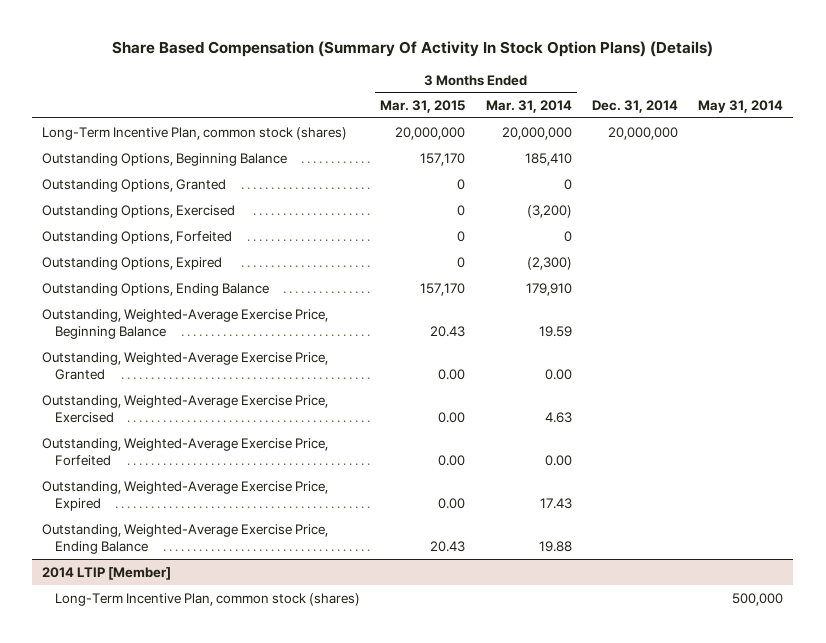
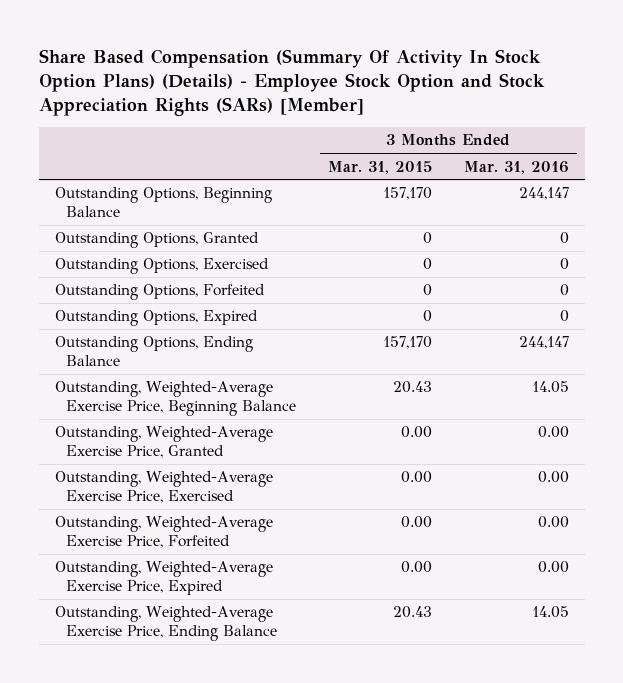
[111,41,713,58] Share Based Compensation (Summary Of Activity In Stock Option Plans) (Details) -> [38,48,545,117] Share Based Compensation (Summary Of Activity In Stock Option Plans) (Details) - Employee Stock Option and Stock Appreciation Rights (SARs) [Member]
[485,100,572,114] Mar. 31, 2014 -> none
[591,100,678,114] Dec. 31, 2014 -> none
[698,100,784,114] May 31, 2014 -> none
none -> [463,160,569,174] Mar. 31, 2016
[42,126,348,140] Long-Term Incentive Plan, common stock (shares) -> none
[42,566,172,580] 2014 LTIP [Member] -> none
[54,592,360,606] Long-Term Incentive Plan, common stock (shares) -> none

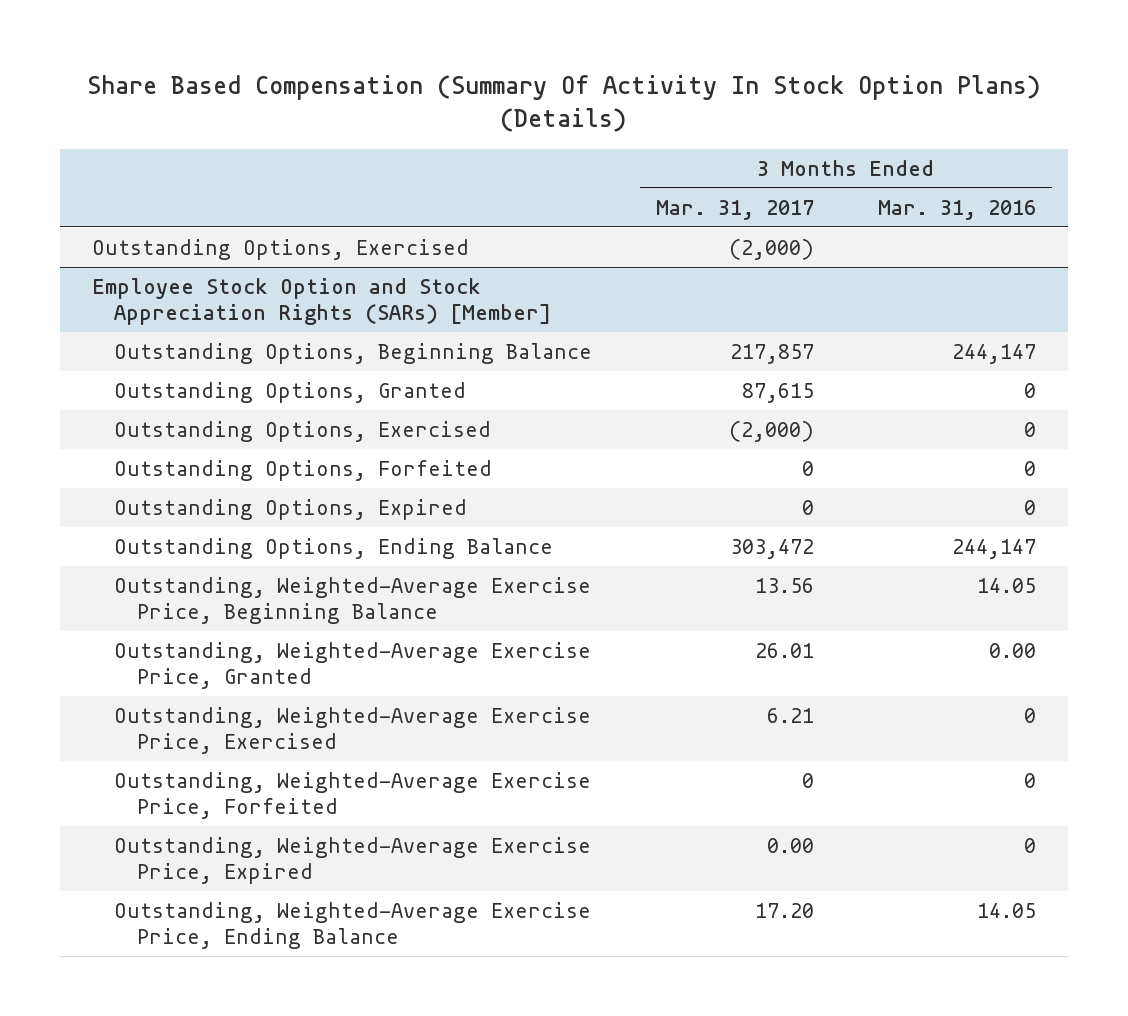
[38,48,545,117] Share Based Compensation (Summary Of Activity In Stock Option Plans) (Details) - Employee Stock Option and Stock Appreciation Rights (SARs) [Member] -> [87,74,1042,133] Share Based Compensation (Summary Of Activity In Stock Option Plans) (Details)
[327,160,432,174] Mar. 31, 2015 -> none
none -> [656,199,815,220] Mar. 31, 2017
none -> [91,238,469,260] Outstanding Options, Exercised
none -> [91,277,552,326] Employee Stock Option and Stock Appreciation Rights (SARs) [Member]
[537,471,569,484] 0.00 -> [1024,707,1037,723] 0
[537,516,569,529] 0.00 -> [1024,772,1037,788] 0
[537,561,569,574] 0.00 -> [1024,837,1037,853] 0

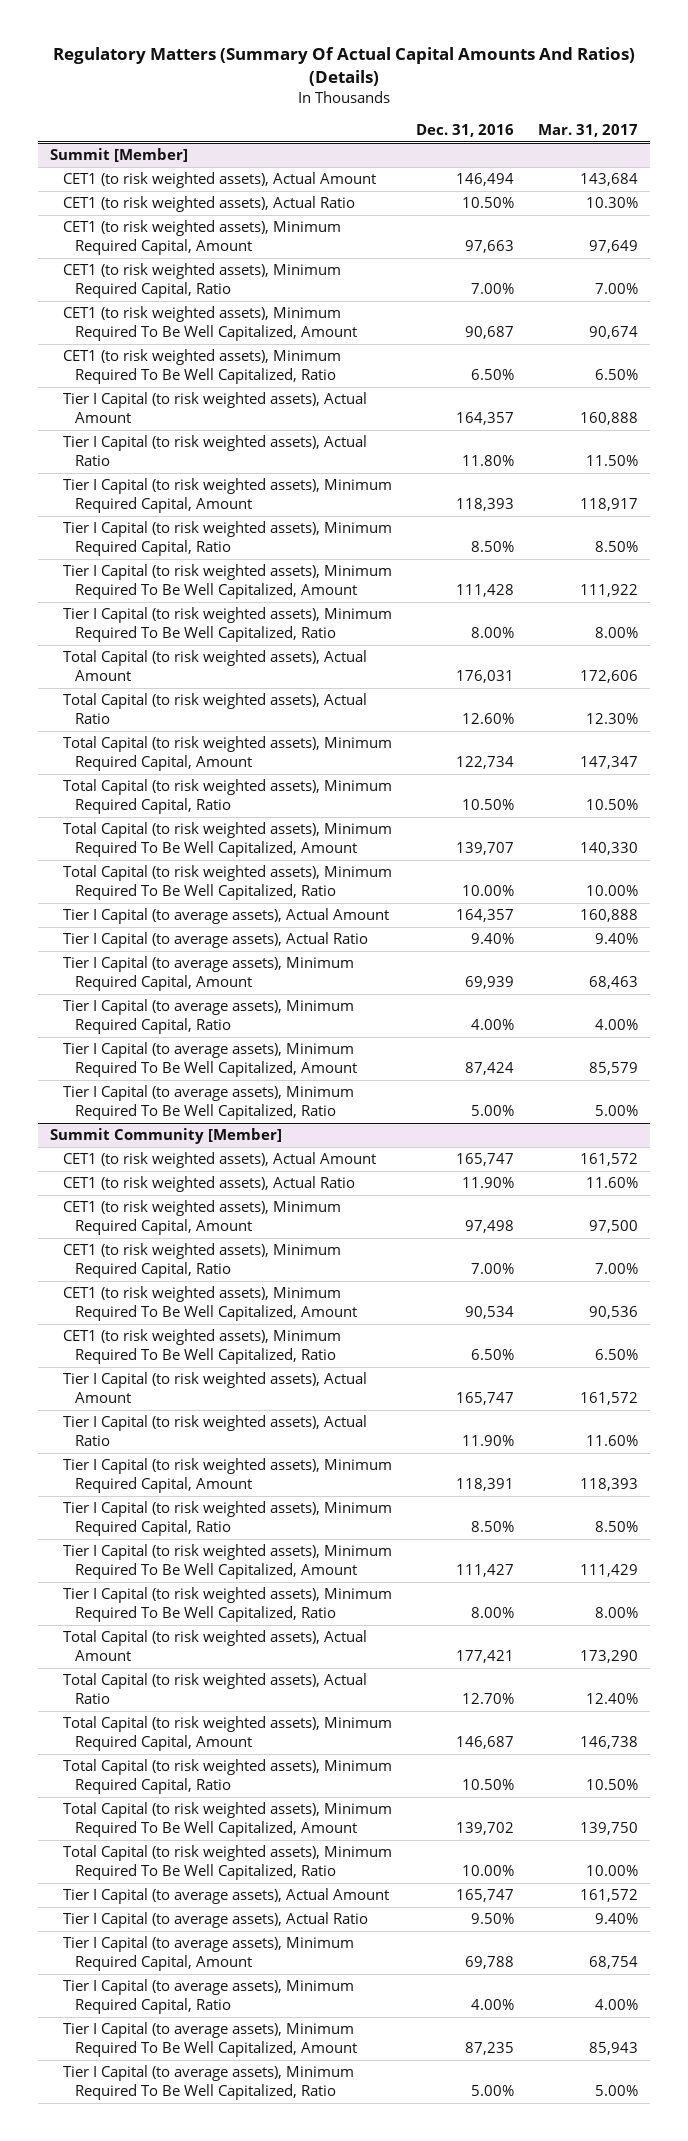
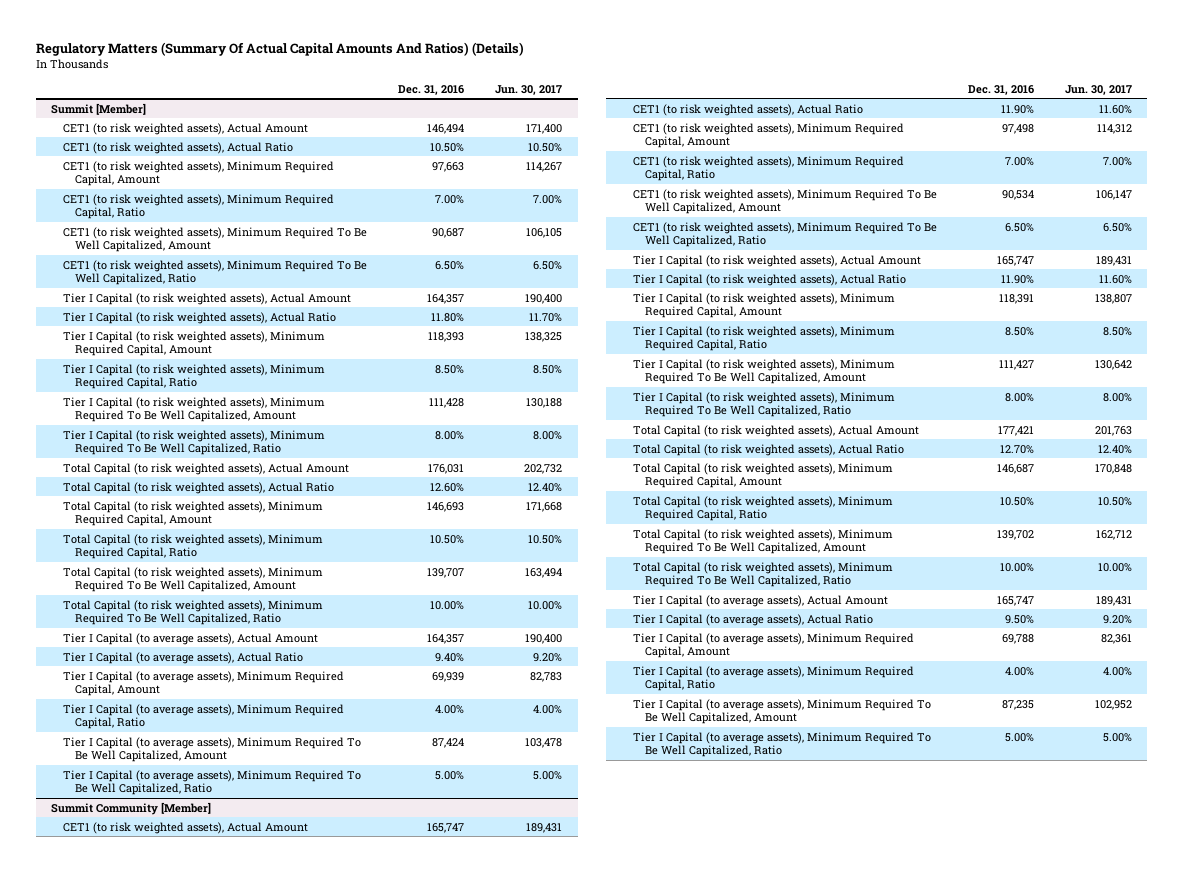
[537,123,638,137] Mar. 31, 2017 -> none
none -> [495,84,563,95] Jun. 30, 2017
[455,756,514,770] 122,734 -> [427,501,465,512] 146,693

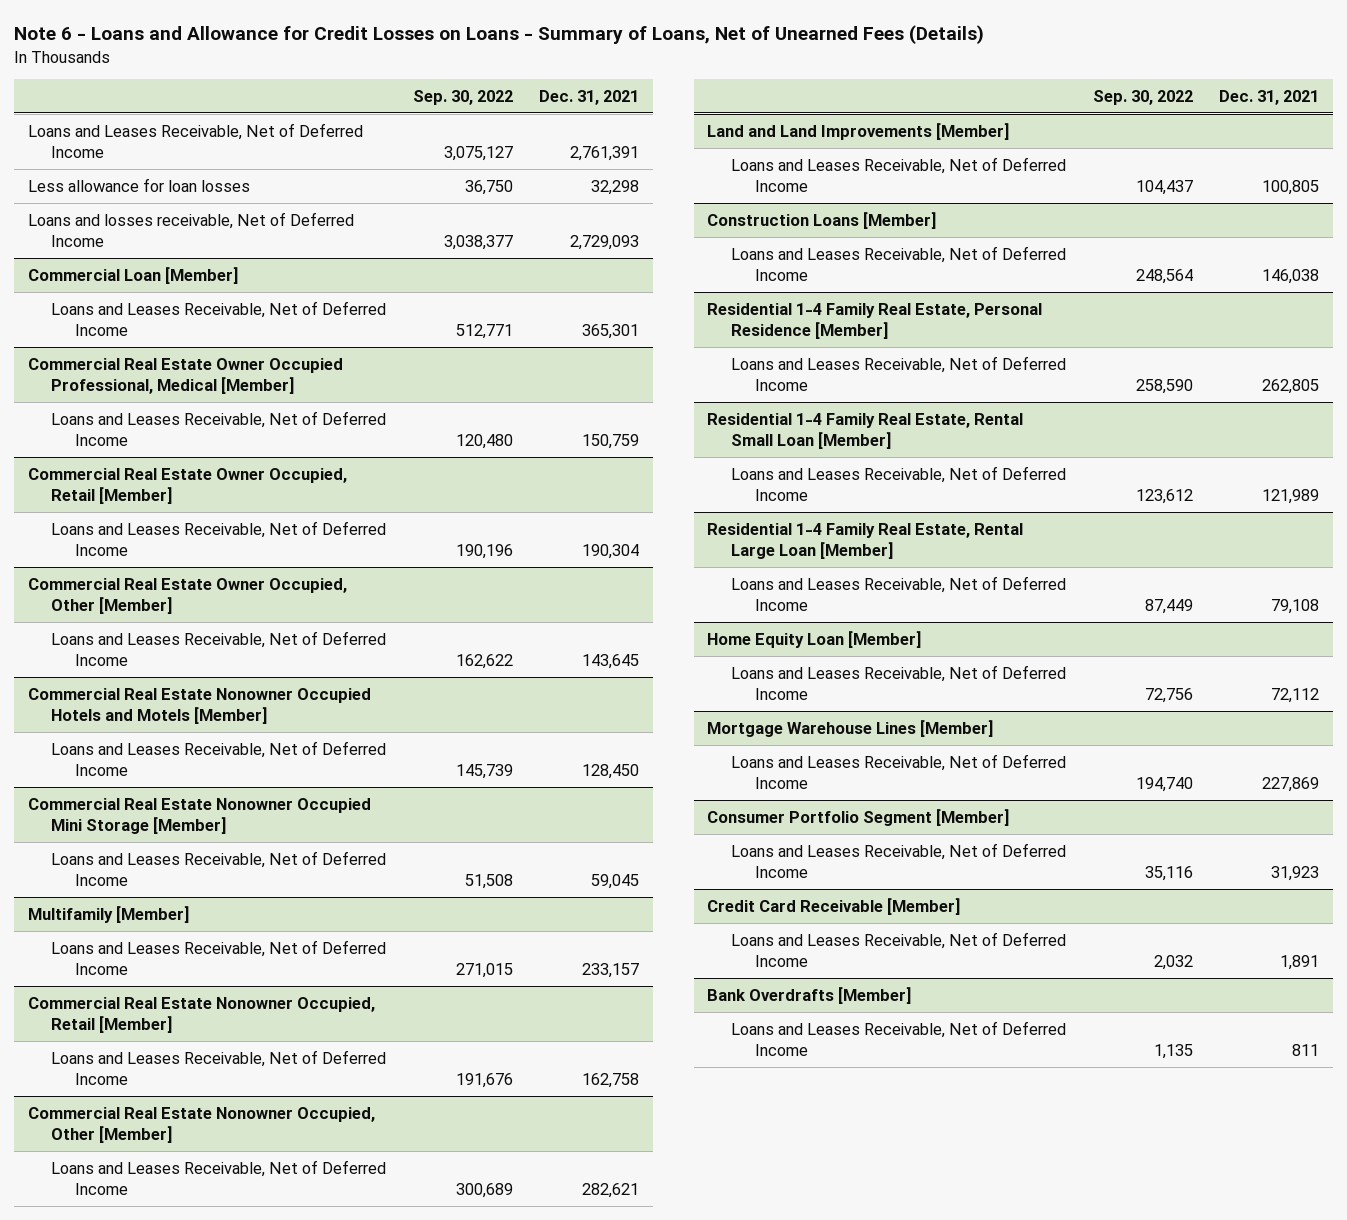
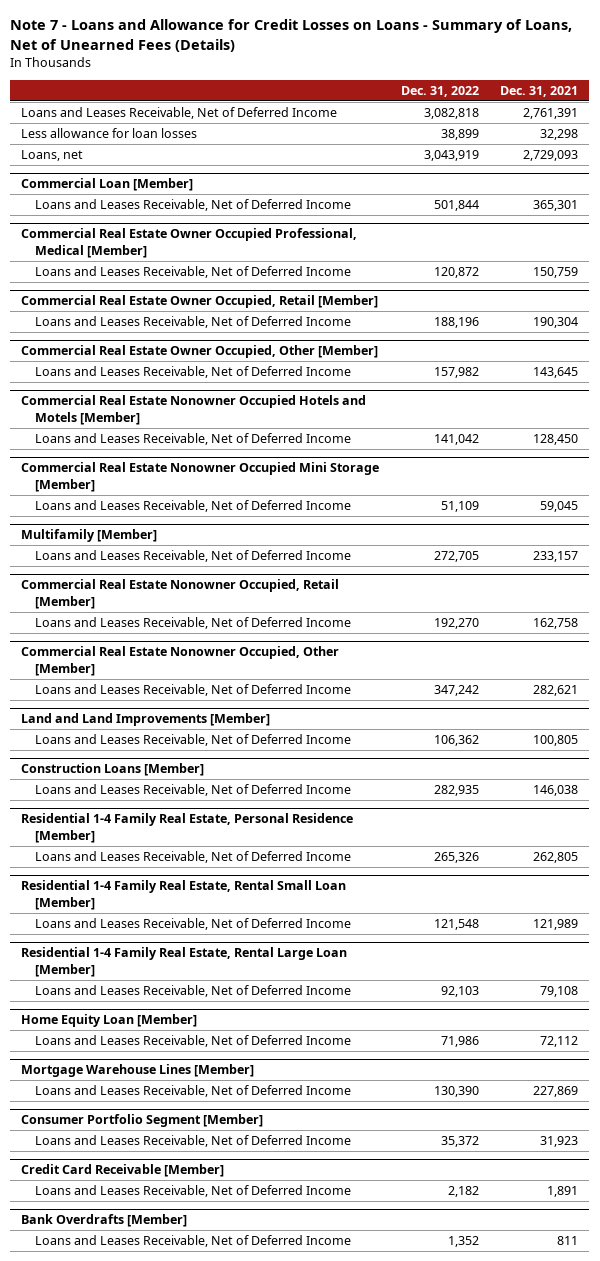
[14,25,985,45] Note 6 - Loans and Allowance for Credit Losses on Loans - Summary of Loans, Net of Unearned Fees (Details) -> [10,19,573,52] Note 7 - Loans and Allowance for Credit Losses on Loans - Summary of Loans, Net of Unearned Fees (Details)
[412,89,513,105] Sep. 30, 2022 -> none
none -> [400,85,479,97] Dec. 31, 2022
[27,211,354,247] Loans and losses receivable, Net of Deferred Income -> [21,150,84,162] Loans, net

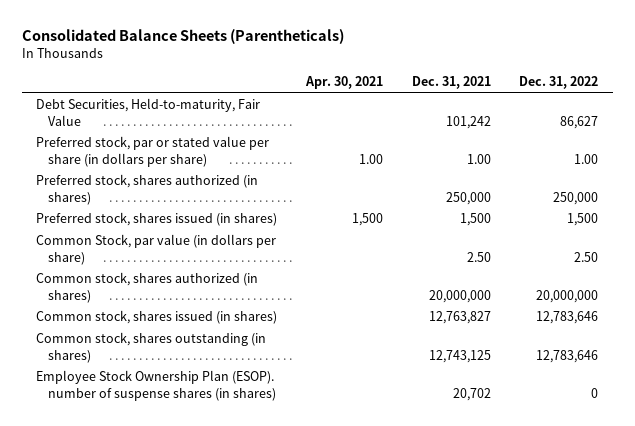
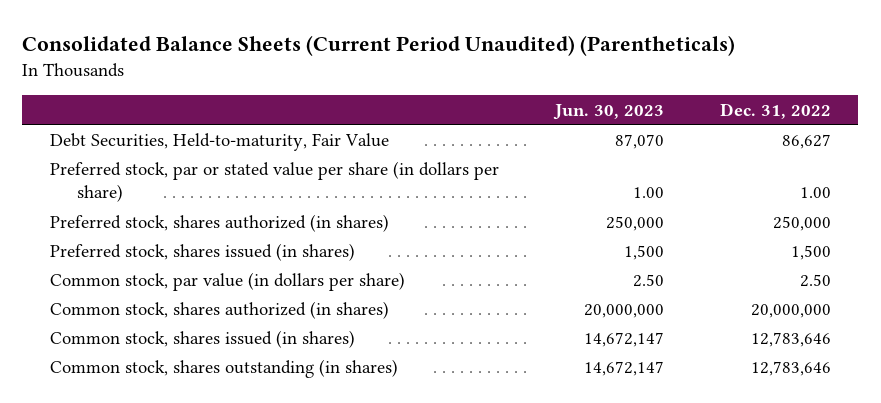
[21,29,344,45] Consolidated Balance Sheets (Parentheticals) -> [22,35,736,57] Consolidated Balance Sheets (Current Period Unaudited) (Parentheticals)
[304,76,383,90] Apr. 30, 2021 -> none
[411,76,491,90] Dec. 31, 2021 -> none
none -> [552,103,664,120] Jun. 30, 2023
[36,234,277,265] Common Stock, par value (in dollars per share) -> [50,271,406,291] Common stock, par value (in dollars per share)
[36,370,277,401] Employee Stock Ownership Plan (ESOP). number of suspense shares (in shares) -> none

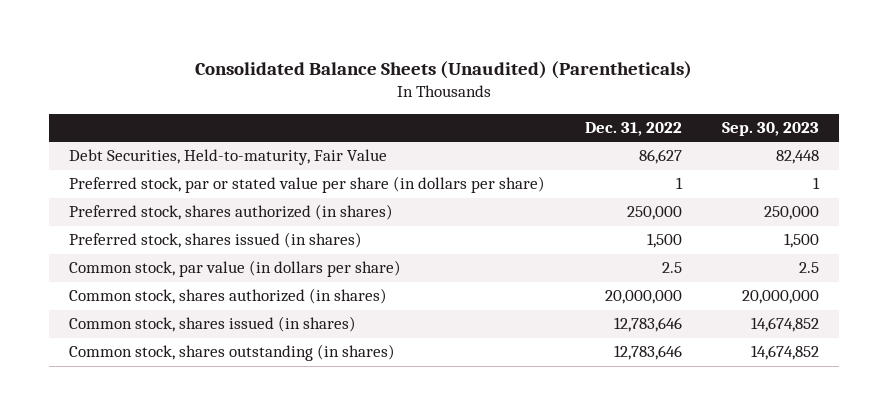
[22,35,736,57] Consolidated Balance Sheets (Current Period Unaudited) (Parentheticals) -> [195,60,693,79] Consolidated Balance Sheets (Unaudited) (Parentheticals)
[552,103,664,120] Jun. 30, 2023 -> none
none -> [722,122,820,137] Sep. 30, 2023
[799,187,831,199] 1.00 -> [676,177,684,190] 1
[799,273,831,287] 2.50 -> [662,262,683,274] 2.5

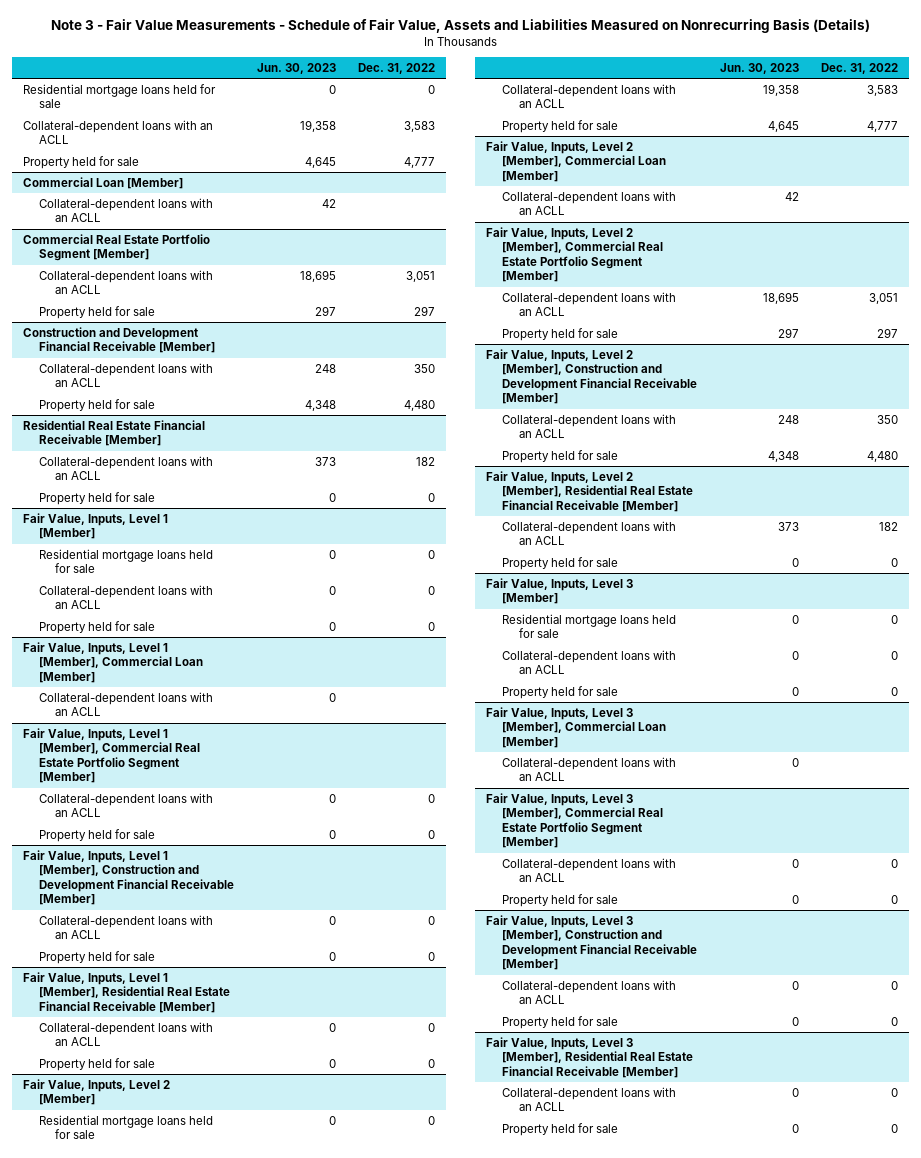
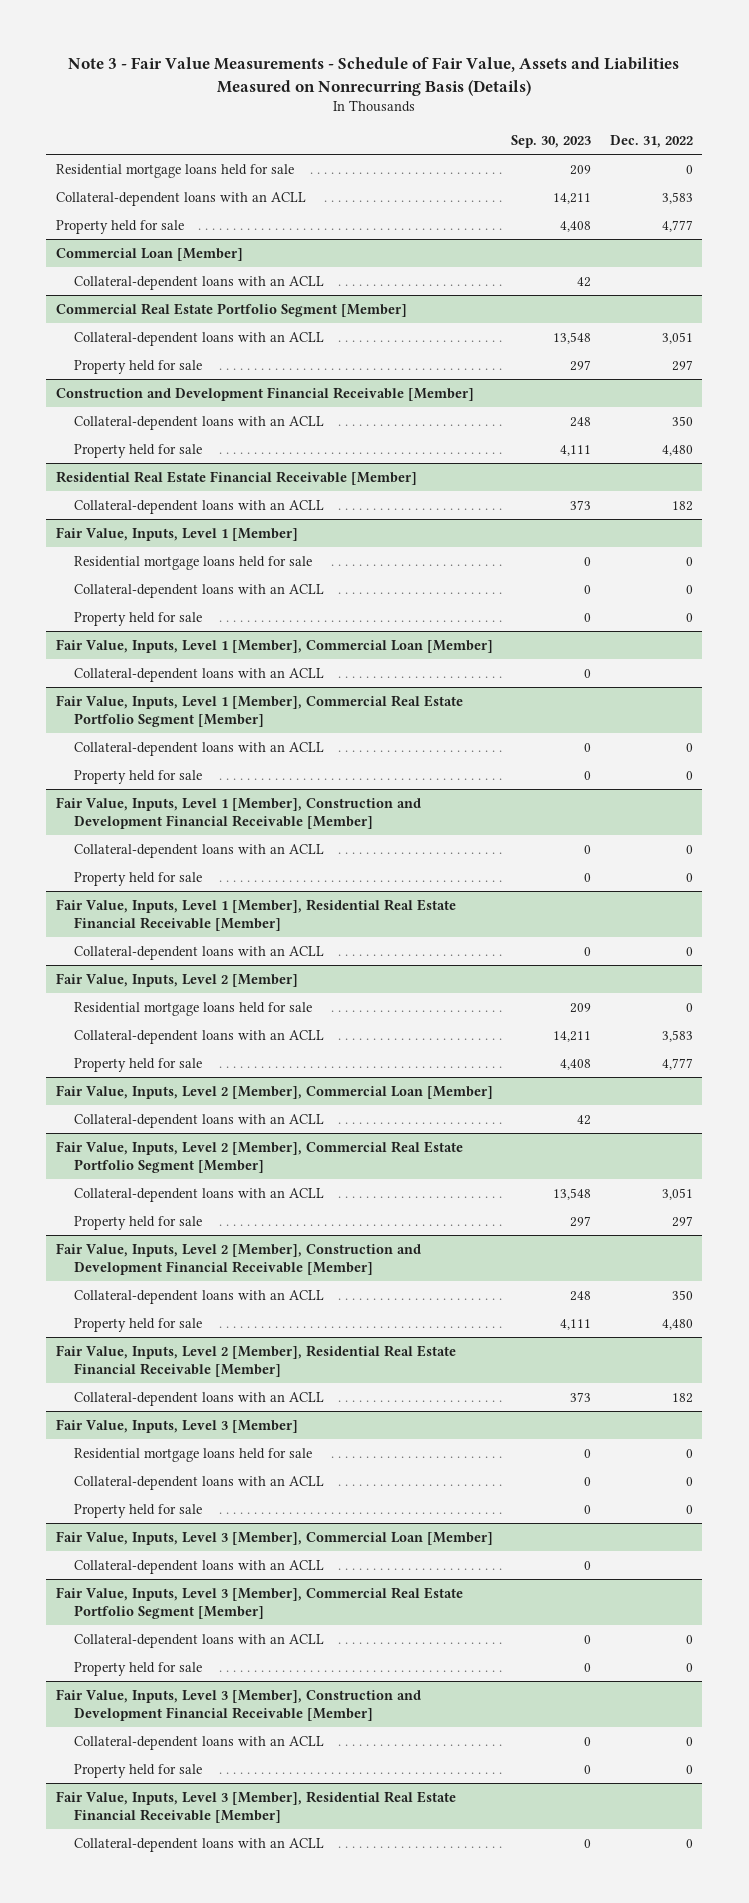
[256,63,336,75] Jun. 30, 2023 -> none
none -> [511,134,592,148] Sep. 30, 2023
[39,491,156,505] Property held for sale -> none
[39,1057,156,1071] Property held for sale -> none
[502,556,619,570] Property held for sale -> none
[502,1122,619,1136] Property held for sale -> none

